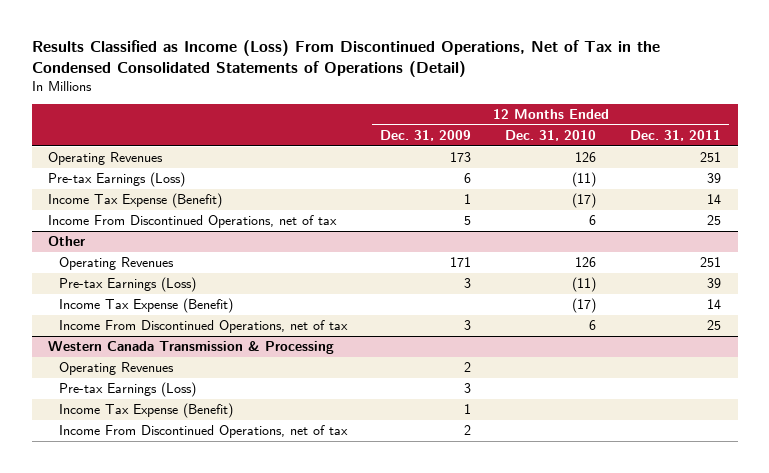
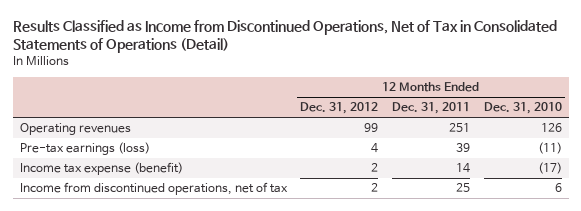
[31,40,660,77] Results Classified as Income (Loss) From Discontinued Operations, Net of Tax in the Condensed Consolidated Statements of Operations (Detail) -> [12,20,557,54] Results Classified as Income from Discontinued Operations, Net of Tax in Consolidated Statements of Operations (Detail)
[380,130,472,142] Dec. 31, 2009 -> none
none -> [300,102,379,115] Dec. 31, 2012
[48,236,86,247] Other -> none
[58,257,174,271] Operating Revenues -> none
[58,277,196,293] Pre-tax Earnings (Loss) -> none
[58,298,233,314] Income Tax Expense (Benefit) -> none
[58,320,348,334] Income From Discontinued Operations, net of tax -> none
[48,341,335,355] Western Canada Transmission & Processing -> none
[58,362,174,376] Operating Revenues -> none
[58,382,196,398] Pre-tax Earnings (Loss) -> none
[58,403,233,419] Income Tax Expense (Benefit) -> none
[58,425,348,439] Income From Discontinued Operations, net of tax -> none
[48,152,164,166] Operating Revenues -> [19,123,131,136] Operating revenues
[48,172,186,188] Pre-tax Earnings (Loss) -> [19,142,150,156] Pre-tax earnings (loss)
[48,193,223,209] Income Tax Expense (Benefit) -> [19,162,183,176] Income tax expense (benefit)
[48,215,338,229] Income From Discontinued Operations, net of tax -> [19,182,288,196] Income from discontinued operations, net of tax

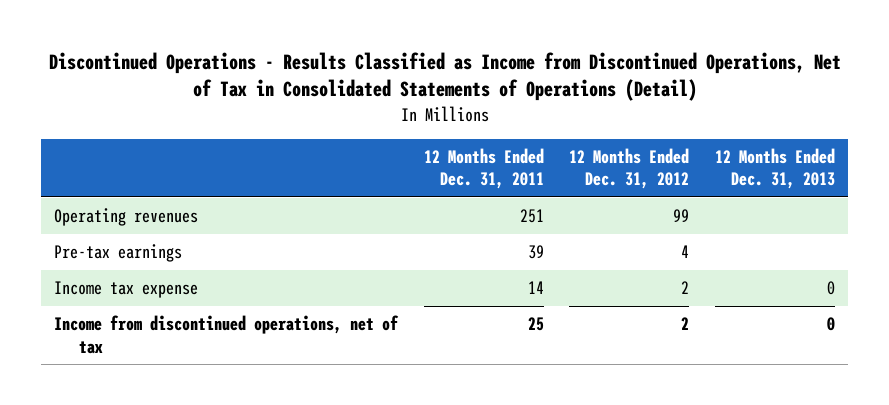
[12,20,557,54] Results Classified as Income from Discontinued Operations, Net of Tax in Consolidated Statements of Operations (Detail) -> [48,51,841,102] Discontinued Operations - Results Classified as Income from Discontinued Operations, Net of Tax in Consolidated Statements of Operations (Detail)
[483,102,562,115] Dec. 31, 2010 -> none
none -> [715,147,836,190] 12 Months Ended Dec. 31, 2013
[19,142,150,156] Pre-tax earnings (loss) -> [53,244,182,263] Pre-tax earnings
[19,162,183,176] Income tax expense (benefit) -> [53,281,198,299] Income tax expense

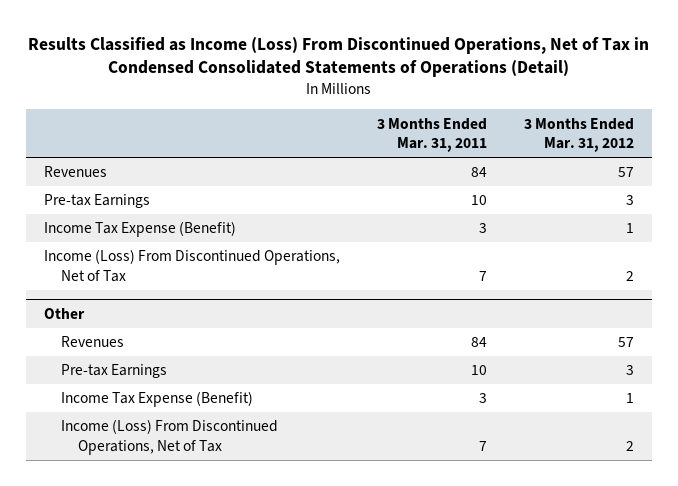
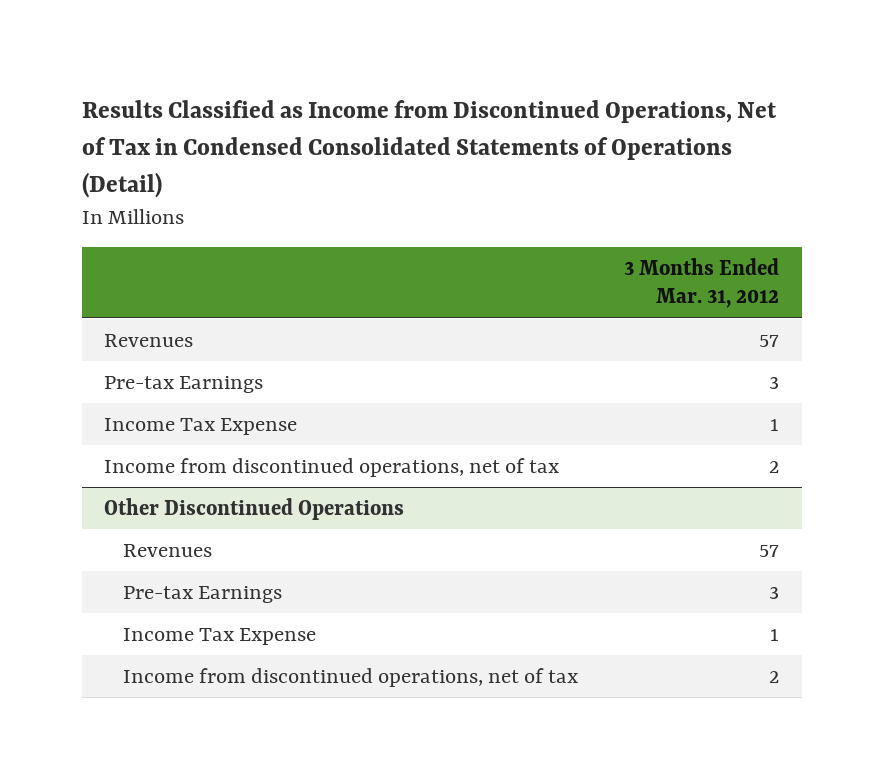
[28,36,650,78] Results Classified as Income (Loss) From Discontinued Operations, Net of Tax in Condensed Consolidated Statements of Operations (Detail) -> [81,100,777,198] Results Classified as Income from Discontinued Operations, Net of Tax in Condensed Consolidated Statements of Operations (Detail)
[377,117,488,153] 3 Months Ended Mar. 31, 2011 -> none
[44,307,86,319] Other -> none
[44,221,237,238] Income Tax Expense (Benefit) -> [104,417,298,435] Income Tax Expense
[44,249,341,282] Income (Loss) From Discontinued Operations, Net of Tax -> [104,457,560,477] Income from discontinued operations, net of tax
none -> [104,497,405,520] Other Discontinued Operations
[61,391,254,408] Income Tax Expense (Benefit) -> [123,627,317,645] Income Tax Expense
[61,419,279,455] Income (Loss) From Discontinued Operations, Net of Tax -> [123,667,579,687] Income from discontinued operations, net of tax

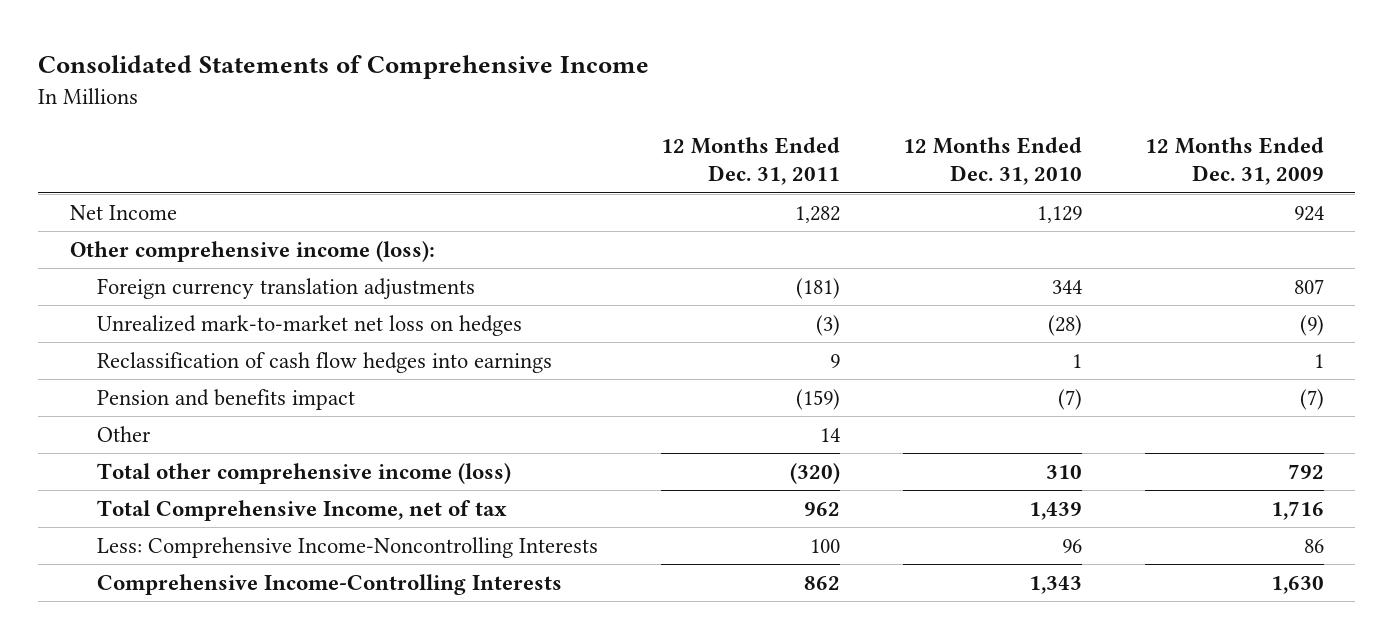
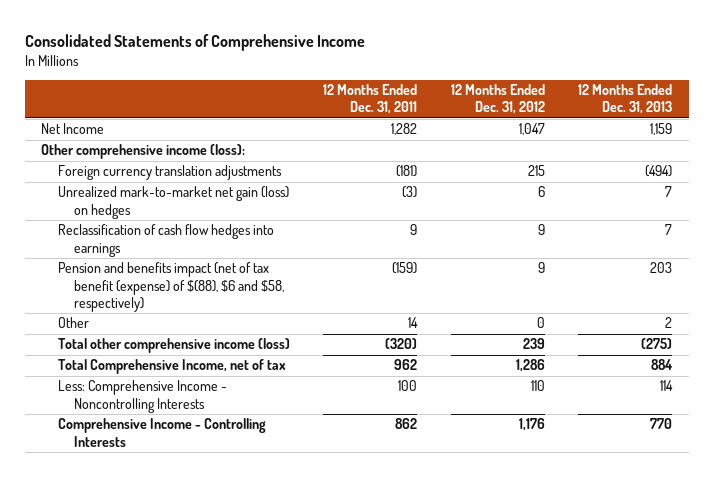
[902,136,1082,186] 12 Months Ended Dec. 31, 2010 -> none
[1144,136,1324,186] 12 Months Ended Dec. 31, 2009 -> none
none -> [450,84,545,115] 12 Months Ended Dec. 31, 2012
none -> [578,84,673,115] 12 Months Ended Dec. 31, 2013
[96,315,522,337] Unrealized mark-to-market net loss on hedges -> [57,186,289,219] Unrealized mark-to-market net gain (loss) on hedges
[96,389,355,411] Pension and benefits impact -> [57,262,284,312] Pension and benefits impact (net of tax benefit (expense) of $(88), $6 and $58, respectively)
[96,537,598,559] Less: Comprehensive Income-Noncontrolling Interests -> [57,380,227,413] Less: Comprehensive Income - Noncontrolling Interests
[96,574,562,596] Comprehensive Income-Controlling Interests -> [57,418,266,447] Comprehensive Income - Controlling Interests

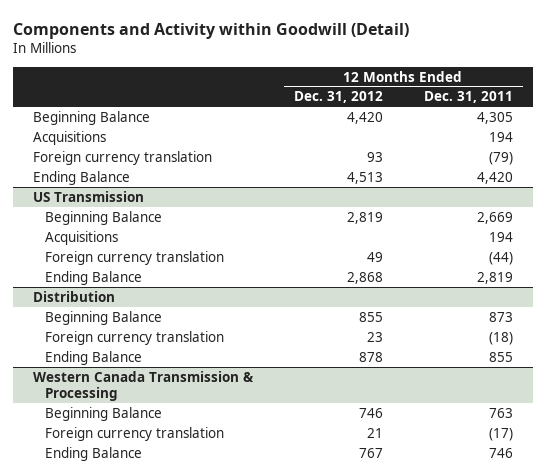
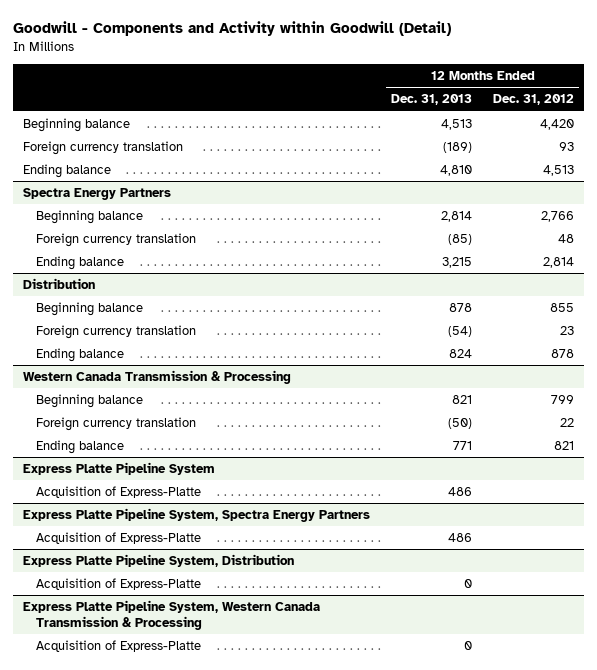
[13,22,410,39] Components and Activity within Goodwill (Detail) -> [12,21,451,37] Goodwill - Components and Activity within Goodwill (Detail)
[423,91,513,104] Dec. 31, 2011 -> none
none -> [391,94,473,106] Dec. 31, 2013
[33,130,107,145] Acquisitions -> none
[33,110,151,125] Beginning Balance -> [23,118,131,133] Beginning balance
[33,190,145,202] US Transmission -> none
[44,230,118,245] Acquisitions -> none
[33,170,131,185] Ending Balance -> [23,164,112,179] Ending balance
none -> [23,188,172,201] Spectra Energy Partners
[44,210,162,225] Beginning Balance -> [35,210,143,225] Beginning balance
[347,211,384,224] 2,819 -> [541,211,575,223] 2,766
[367,251,384,262] 49 -> [558,234,575,244] 48
[44,270,142,285] Ending Balance -> [35,256,124,271] Ending balance
[347,271,384,284] 2,868 -> [543,257,575,269] 2,814
[44,310,162,325] Beginning Balance -> [35,302,143,317] Beginning balance
[44,350,142,365] Ending Balance -> [35,348,124,363] Ending balance
[44,406,162,421] Beginning Balance -> [35,394,143,409] Beginning balance
[359,407,384,418] 746 -> [551,395,575,405] 799
[367,427,384,438] 21 -> [560,418,575,428] 22
[44,446,142,461] Ending Balance -> [35,440,124,455] Ending balance
[359,447,384,458] 767 -> [554,441,575,451] 821
none -> [23,462,216,476] Express Platte Pipeline System
none -> [35,486,201,499] Acquisition of Express-Platte
none -> [23,508,371,523] Express Platte Pipeline System, Spectra Energy Partners
none -> [35,532,201,545] Acquisition of Express-Platte
none -> [23,554,295,568] Express Platte Pipeline System, Distribution
none -> [35,578,201,591] Acquisition of Express-Platte
none -> [23,600,321,631] Express Platte Pipeline System, Western Canada Transmission & Processing
none -> [35,640,201,653] Acquisition of Express-Platte

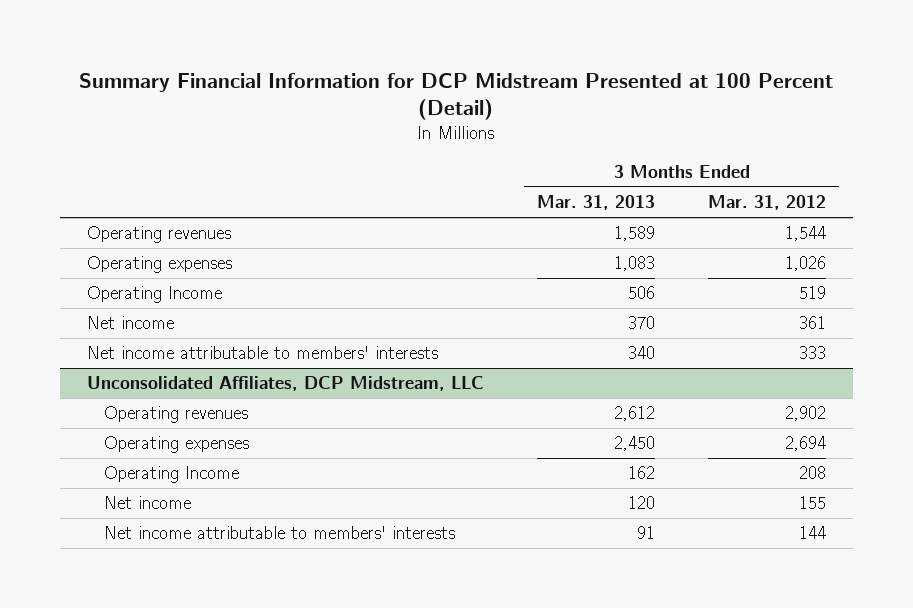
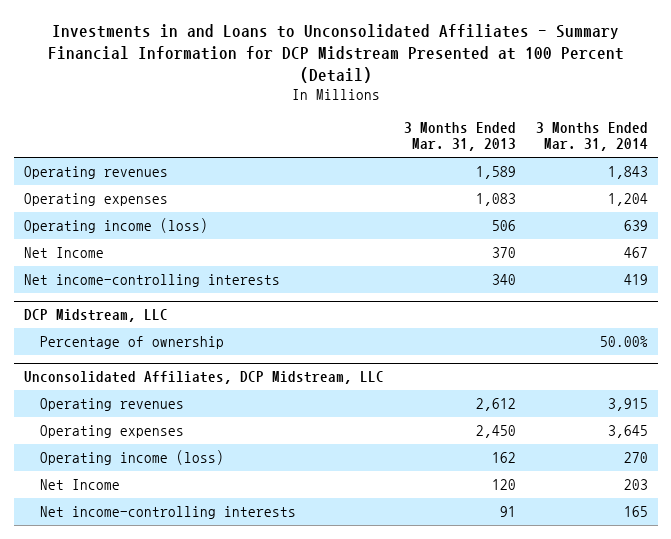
[79,72,834,121] Summary Financial Information for DCP Midstream Presented at 100 Percent (Detail) -> [47,23,624,84] Investments in and Loans to Unconsolidated Affiliates - Summary Financial Information for DCP Midstream Presented at 100 Percent (Detail)
[708,195,827,211] Mar. 31, 2012 -> none
none -> [535,121,648,152] 3 Months Ended Mar. 31, 2014
[86,286,222,304] Operating Income -> [23,217,208,233] Operating income (loss)
[86,316,174,330] Net income -> [23,246,104,258] Net Income
[86,346,438,360] Net income attributable to members' interests -> [23,273,280,287] Net income-controlling interests
none -> [23,309,168,323] DCP Midstream, LLC
none -> [39,335,224,349] Percentage of ownership
[103,466,239,484] Operating Income -> [39,449,224,465] Operating income (loss)
[103,496,191,510] Net income -> [39,478,120,490] Net Income
[103,526,455,540] Net income attributable to members' interests -> [39,505,296,519] Net income-controlling interests

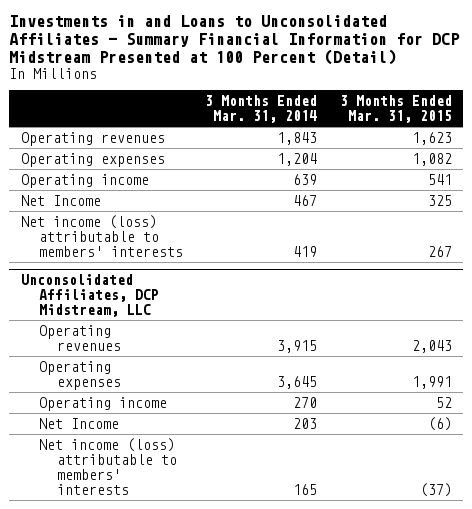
[403,121,516,152] 3 Months Ended Mar. 31, 2013 -> none
none -> [339,95,452,124] 3 Months Ended Mar. 31, 2015
[23,217,208,233] Operating income (loss) -> [20,173,149,188] Operating income
[23,309,168,323] DCP Midstream, LLC -> none
[39,335,224,349] Percentage of ownership -> none
[23,273,280,287] Net income-controlling interests -> [20,214,183,257] Net income (loss) attributable to members' interests
[39,449,224,465] Operating income (loss) -> [38,396,167,411] Operating income
[39,505,296,519] Net income-controlling interests -> [38,437,177,495] Net income (loss) attributable to members' interests

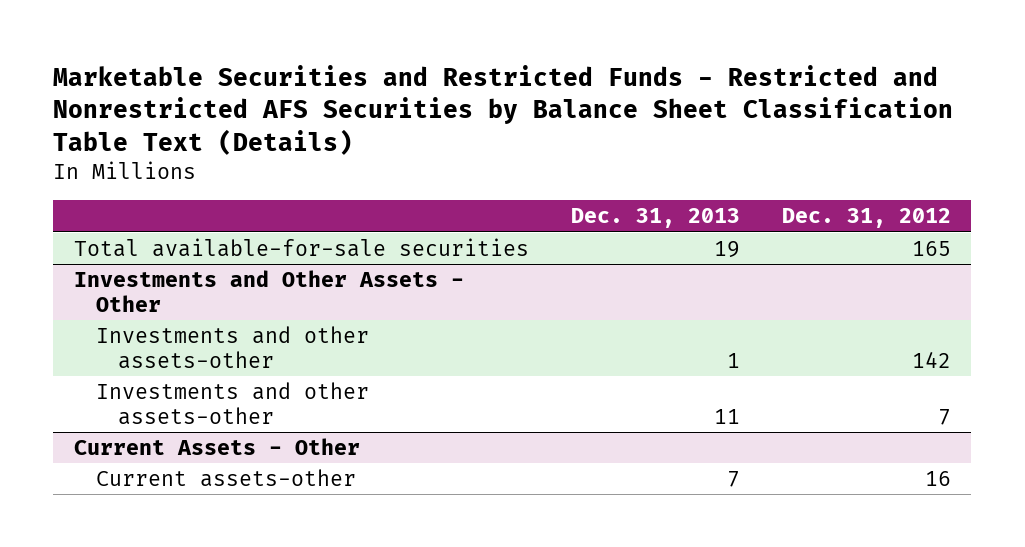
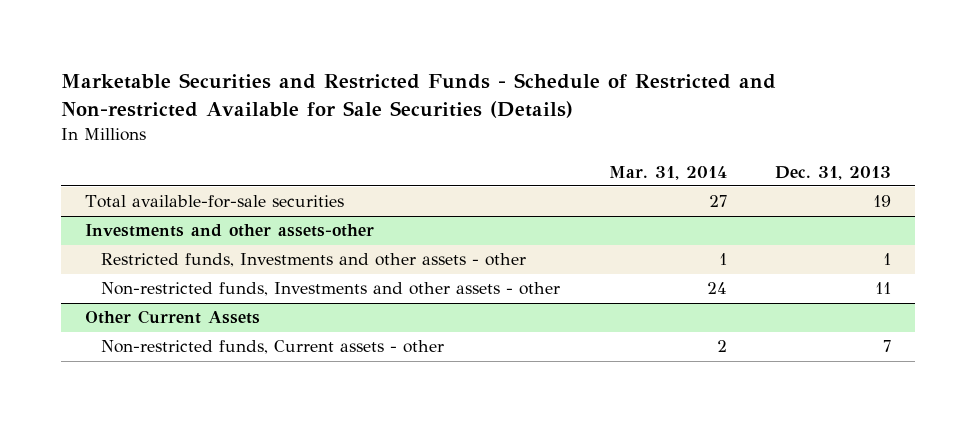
[53,64,954,156] Marketable Securities and Restricted Funds - Restricted and Nonrestricted AFS Securities by Balance Sheet Classification Table Text (Details) -> [60,73,776,118] Marketable Securities and Restricted Funds - Schedule of Restricted and Non-restricted Available for Sale Securities (Details)
[781,208,951,229] Dec. 31, 2012 -> none
none -> [608,165,727,180] Mar. 31, 2014
[74,269,465,313] Investments and Other Assets - Other -> [84,224,374,238] Investments and other assets-other
[96,325,370,370] Investments and other assets-other -> [101,253,527,268] Restricted funds, Investments and other assets - other
[96,381,370,426] Investments and other assets-other -> [101,282,561,297] Non-restricted funds, Investments and other assets - other
[74,437,361,455] Current Assets - Other -> [84,310,260,325] Other Current Assets
[96,468,357,487] Current assets-other -> [101,340,445,355] Non-restricted funds, Current assets - other

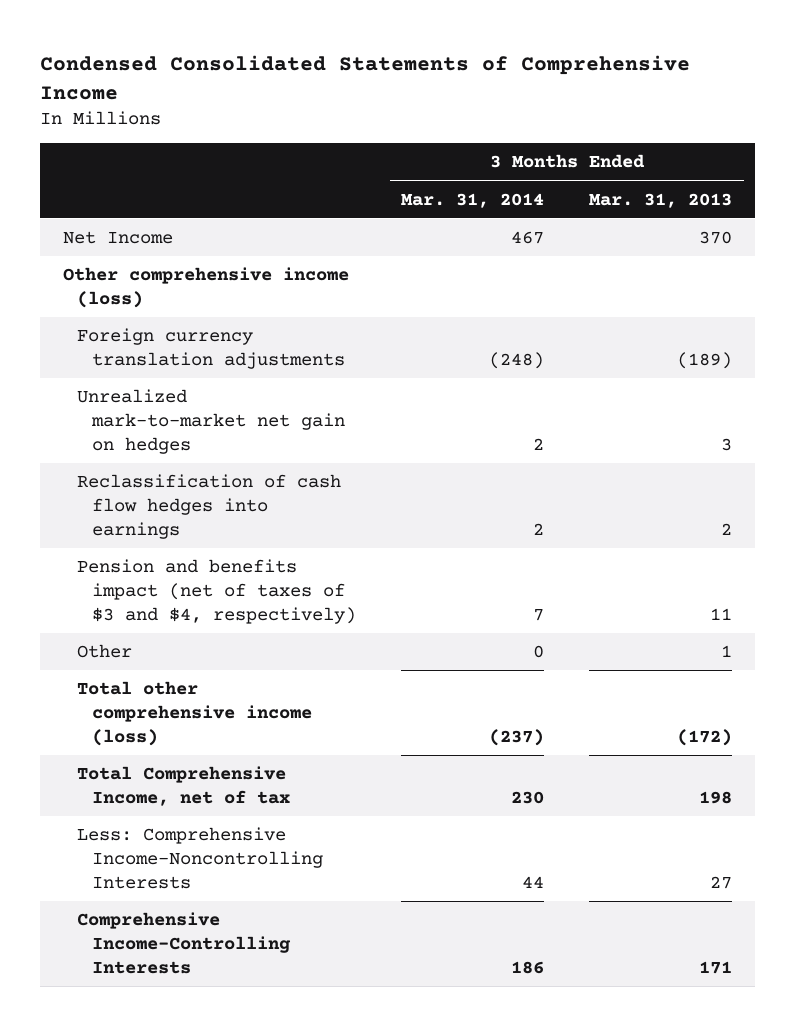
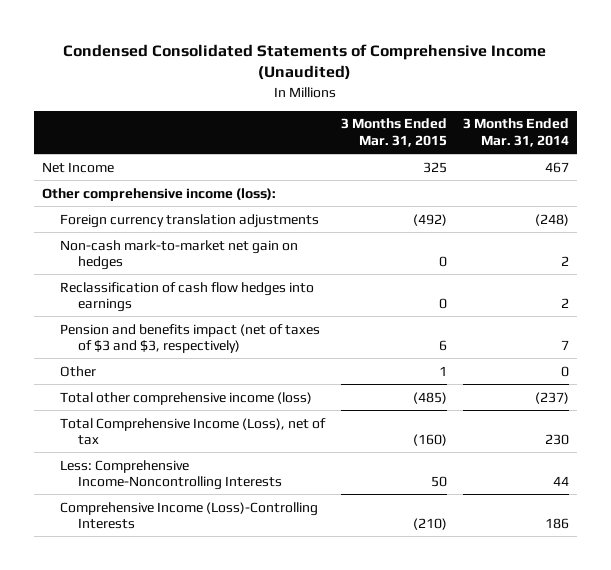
[40,54,691,100] Condensed Consolidated Statements of Comprehensive Income -> [63,43,547,81] Condensed Consolidated Statements of Comprehensive Income (Unaudited)
[589,192,733,208] Mar. 31, 2013 -> none
none -> [340,118,447,147] 3 Months Ended Mar. 31, 2015
[62,267,349,308] Other comprehensive income (loss) -> [41,187,276,201] Other comprehensive income (loss):
[77,389,345,454] Unrealized mark-to-market net gain on hedges -> [59,239,298,270] Non-cash mark-to-market net gain on hedges
[77,559,356,624] Pension and benefits impact (net of taxes of $3 and $4, respectively) -> [59,323,320,353] Pension and benefits impact (net of taxes of $3 and $3, respectively)
[77,766,290,806] Total Comprehensive Income, net of tax -> [59,417,326,445] Total Comprehensive Income (Loss), net of tax
[77,912,291,974] Comprehensive Income-Controlling Interests -> [59,501,318,529] Comprehensive Income (Loss)-Controlling Interests

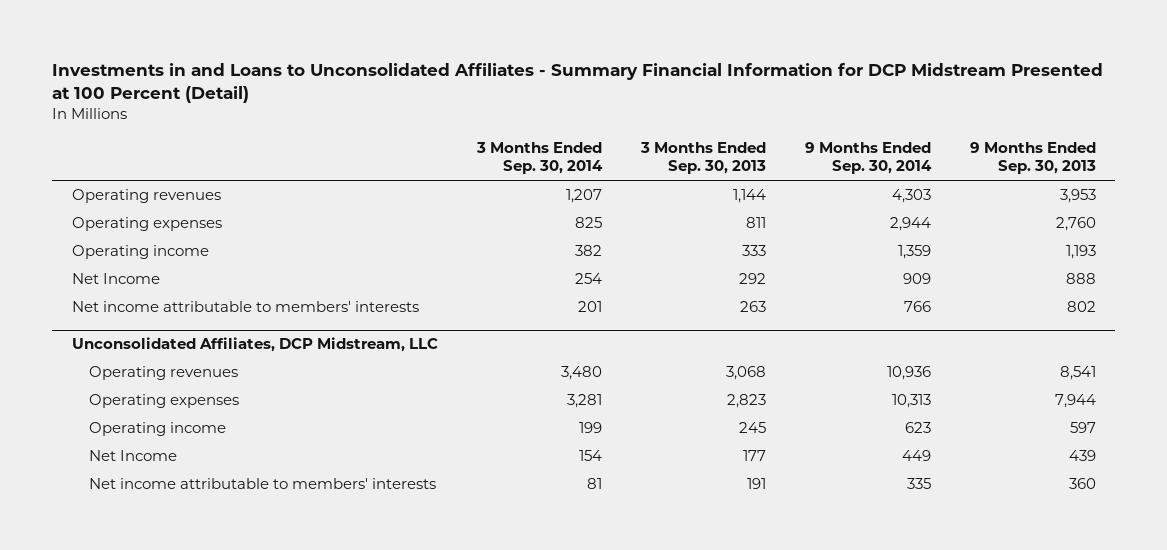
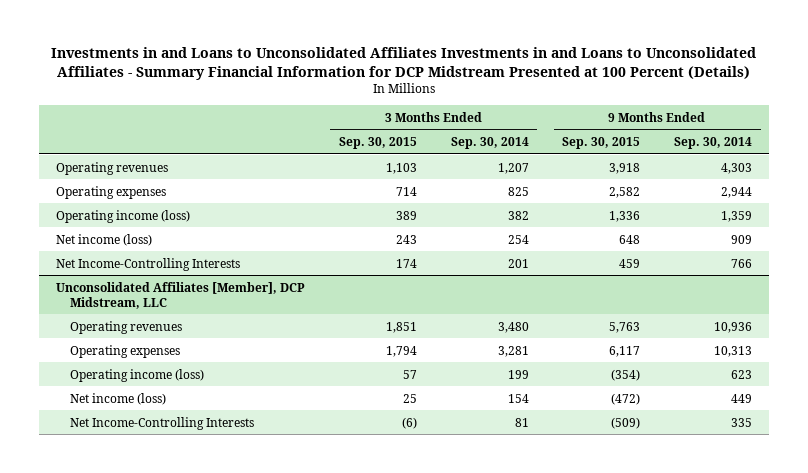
[52,62,1104,103] Investments in and Loans to Unconsolidated Affiliates - Summary Financial Information for DCP Midstream Presented at 100 Percent (Detail) -> [51,46,757,80] Investments in and Loans to Unconsolidated Affiliates Investments in and Loans to Unconsolidated Affiliates - Summary Financial Information for DCP Midstream Presented at 100 Percent (Details)
[639,142,766,175] 3 Months Ended Sep. 30, 2013 -> none
[969,142,1096,175] 9 Months Ended Sep. 30, 2013 -> none
none -> [338,136,417,149] Sep. 30, 2015
none -> [562,136,641,149] Sep. 30, 2015
[71,245,209,260] Operating income -> [56,209,191,223] Operating income (loss)
[71,273,160,285] Net Income -> [56,233,153,246] Net income (loss)
[71,301,419,313] Net income attributable to members' interests -> [56,257,241,271] Net Income-Controlling Interests
[71,337,438,353] Unconsolidated Affiliates, DCP Midstream, LLC -> [56,281,306,309] Unconsolidated Affiliates [Member], DCP Midstream, LLC
[89,422,227,437] Operating income -> [70,368,205,382] Operating income (loss)
[89,450,178,462] Net Income -> [70,392,167,405] Net income (loss)
[89,478,437,490] Net income attributable to members' interests -> [70,416,255,430] Net Income-Controlling Interests

